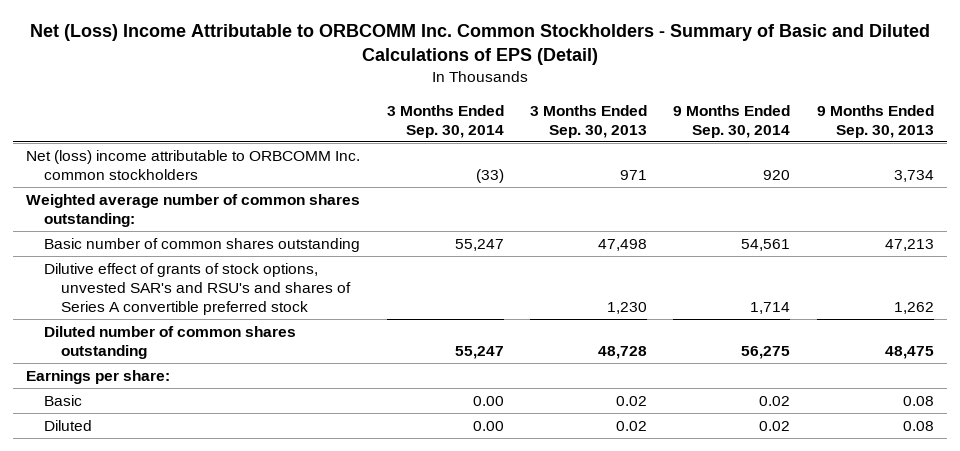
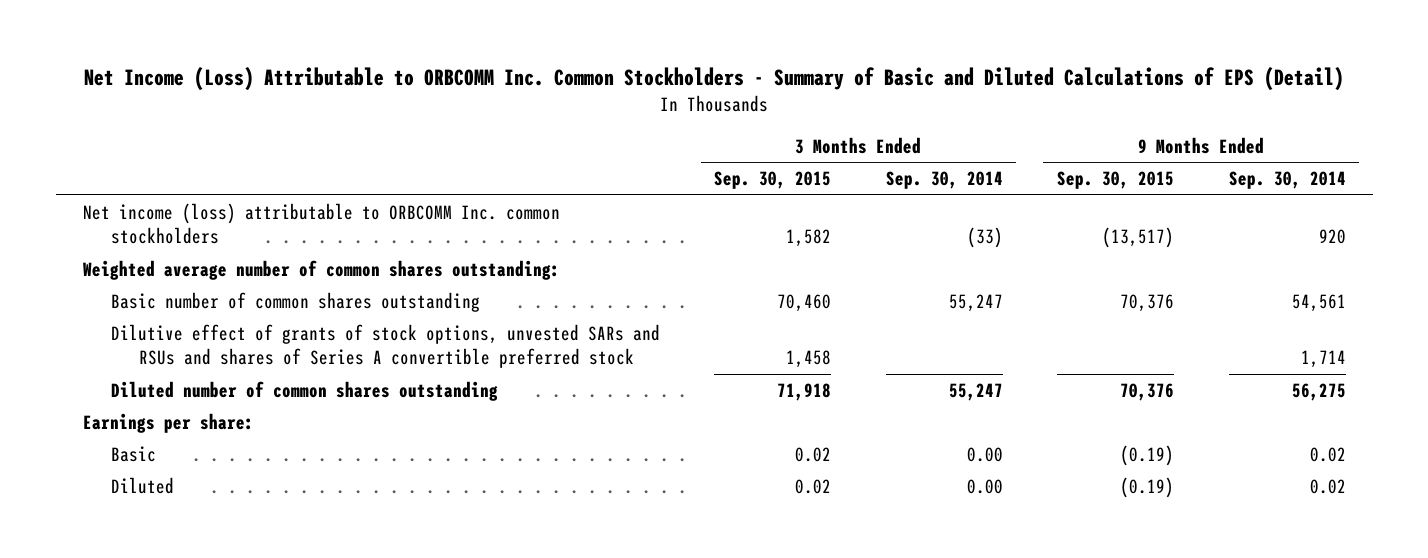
[30,24,931,66] Net (Loss) Income Attributable to ORBCOMM Inc. Common Stockholders - Summary of Basic and Diluted Calculations of EPS (Detail) -> [84,67,1345,92] Net Income (Loss) Attributable to ORBCOMM Inc. Common Stockholders - Summary of Basic and Diluted Calculations of EPS (Detail)
[530,104,648,138] 3 Months Ended Sep. 30, 2013 -> none
[816,104,934,138] 9 Months Ended Sep. 30, 2013 -> none
none -> [714,171,832,190] Sep. 30, 2015
none -> [1057,171,1175,190] Sep. 30, 2015
[26,149,361,180] Net (loss) income attributable to ORBCOMM Inc. common stockholders -> [82,202,560,245] Net income (loss) attributable to ORBCOMM Inc. common stockholders
[43,262,352,315] Dilutive effect of grants of stock options, unvested SAR's and RSU's and shares of Series A convertible preferred stock -> [110,323,660,369] Dilutive effect of grants of stock options, unvested SARs and RSUs and shares of Series A convertible preferred stock

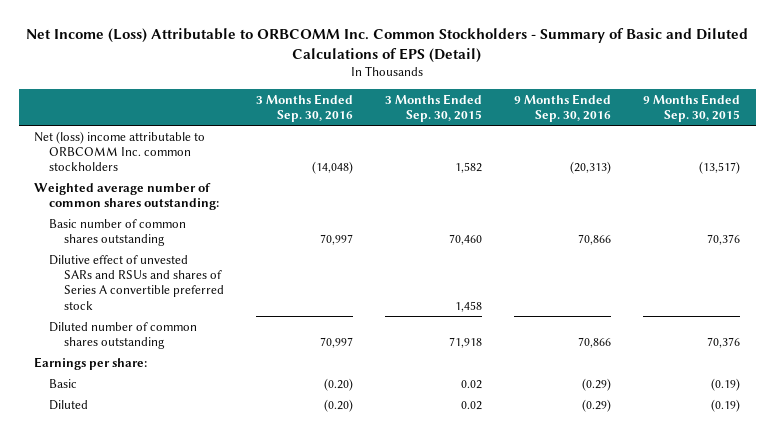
[885,171,1003,190] Sep. 30, 2014 -> none
[1228,171,1346,190] Sep. 30, 2014 -> none
none -> [256,93,354,123] 3 Months Ended Sep. 30, 2016
none -> [513,93,611,123] 9 Months Ended Sep. 30, 2016
[82,202,560,245] Net income (loss) attributable to ORBCOMM Inc. common stockholders -> [34,130,206,172] Net (loss) income attributable to ORBCOMM Inc. common stockholders
[110,323,660,369] Dilutive effect of grants of stock options, unvested SARs and RSUs and shares of Series A convertible preferred stock -> [49,254,225,310] Dilutive effect of unvested SARs and RSUs and shares of Series A convertible preferred stock

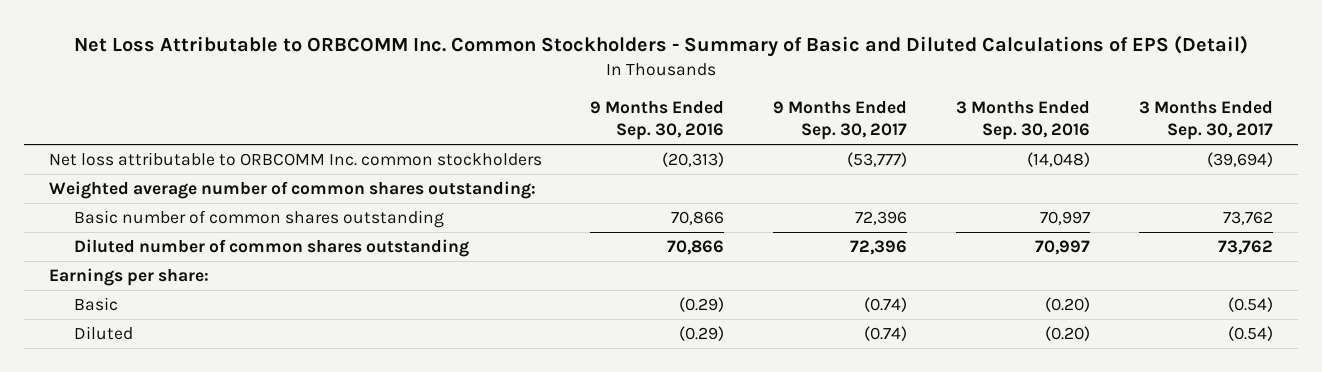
[26,27,749,63] Net Income (Loss) Attributable to ORBCOMM Inc. Common Stockholders - Summary of Basic and Diluted Calculations of EPS (Detail) -> [73,35,1248,58] Net Loss Attributable to ORBCOMM Inc. Common Stockholders - Summary of Basic and Diluted Calculations of EPS (Detail)
[384,93,482,123] 3 Months Ended Sep. 30, 2015 -> none
[642,93,740,123] 9 Months Ended Sep. 30, 2015 -> none
none -> [773,100,908,141] 9 Months Ended Sep. 30, 2017
none -> [1139,100,1274,141] 3 Months Ended Sep. 30, 2017
[34,130,206,172] Net (loss) income attributable to ORBCOMM Inc. common stockholders -> [48,152,542,167] Net loss attributable to ORBCOMM Inc. common stockholders
[49,254,225,310] Dilutive effect of unvested SARs and RSUs and shares of Series A convertible preferred stock -> none

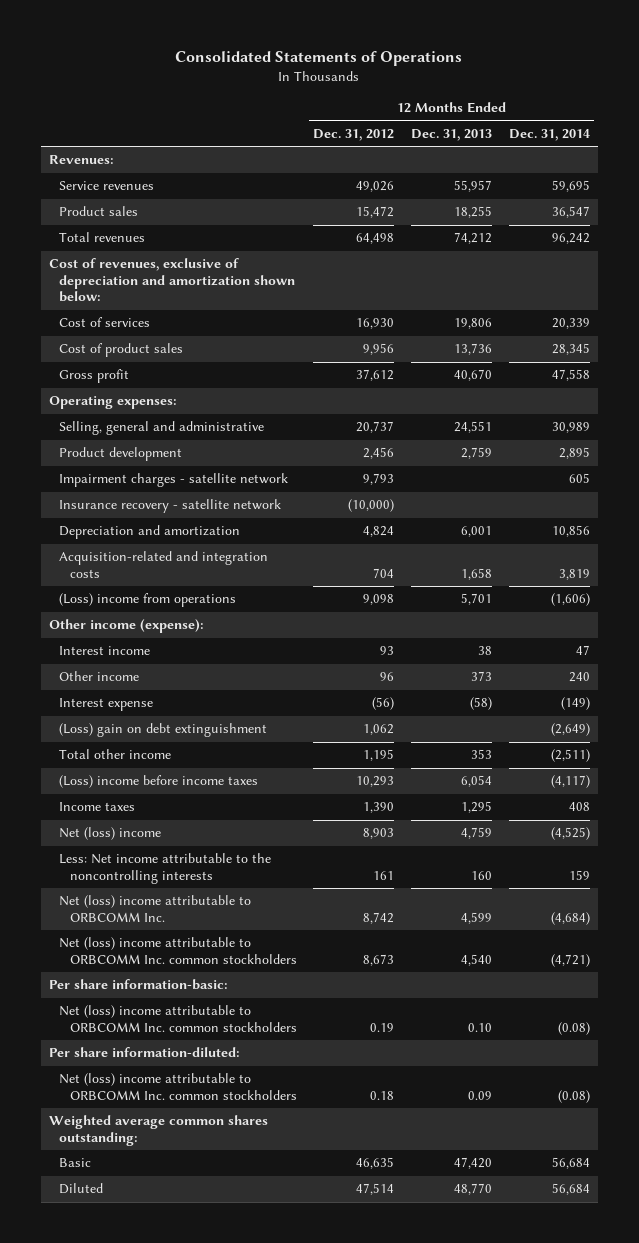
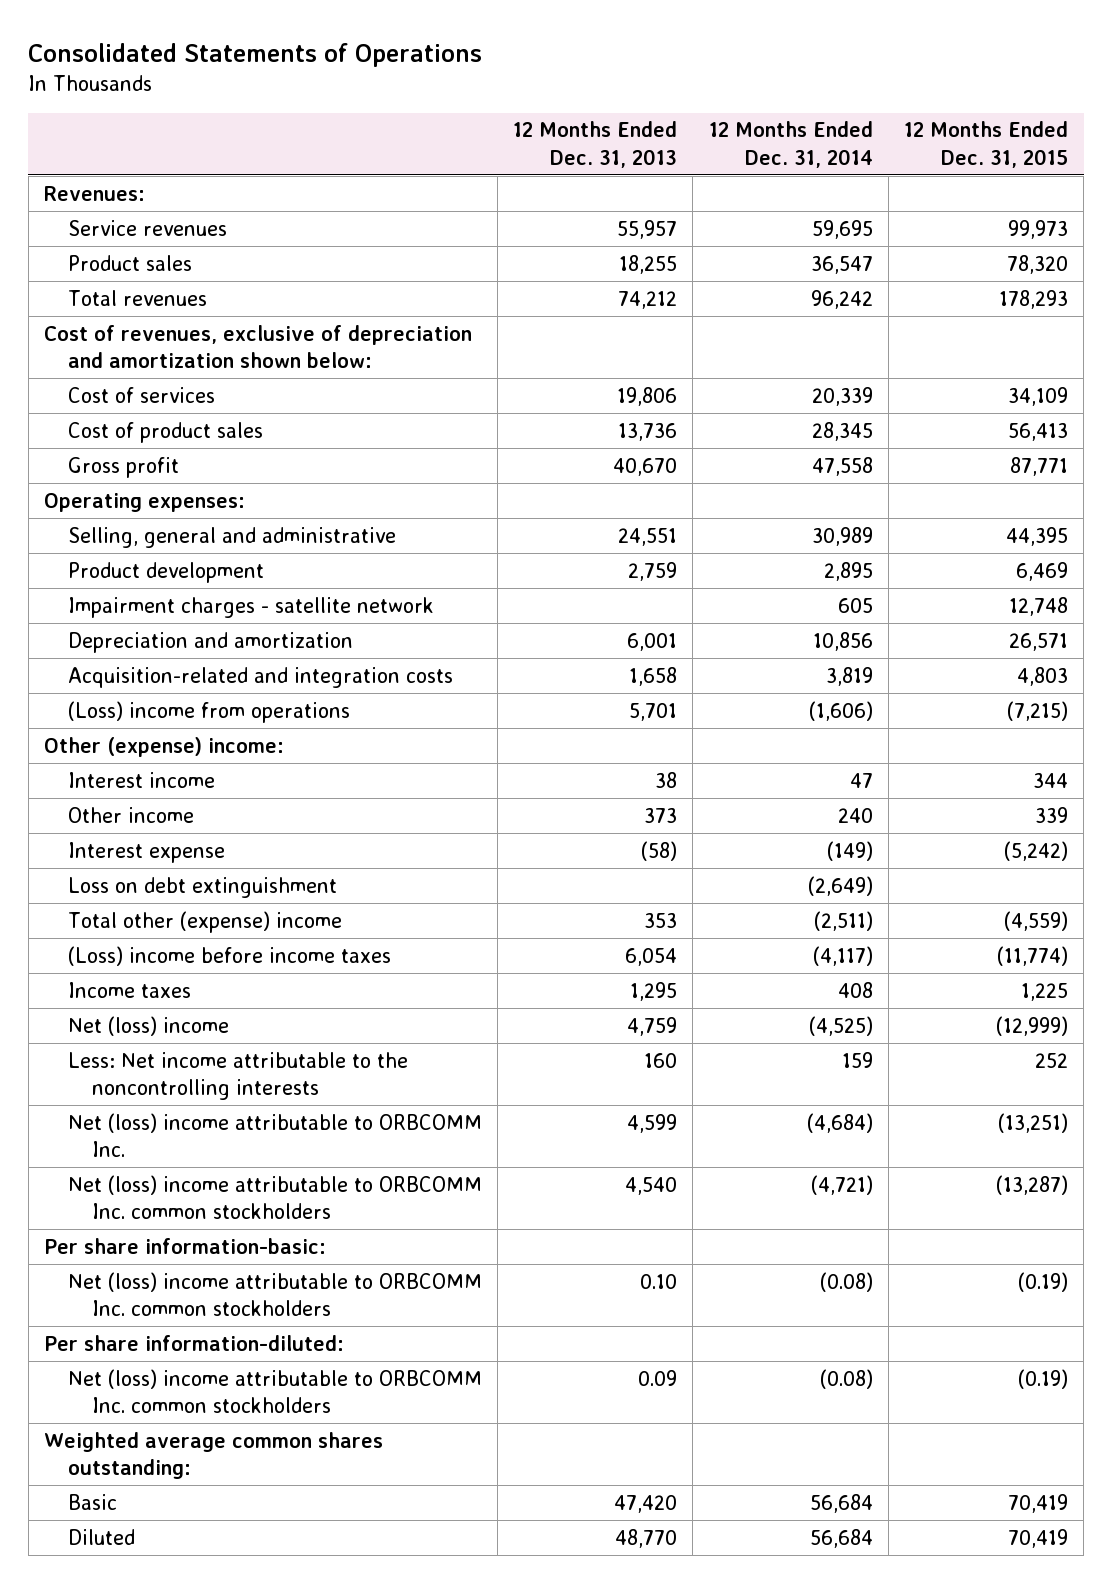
[313,128,395,141] Dec. 31, 2012 -> none
none -> [904,121,1069,168] 12 Months Ended Dec. 31, 2015
[59,499,282,514] Insurance recovery - satellite network -> none
[48,619,204,634] Other income (expense): -> [44,736,285,757] Other (expense) income:
[59,723,268,738] (Loss) gain on debt extinguishment -> [67,876,337,898] Loss on debt extinguishment
[59,749,172,760] Total other income -> [67,910,342,933] Total other (expense) income

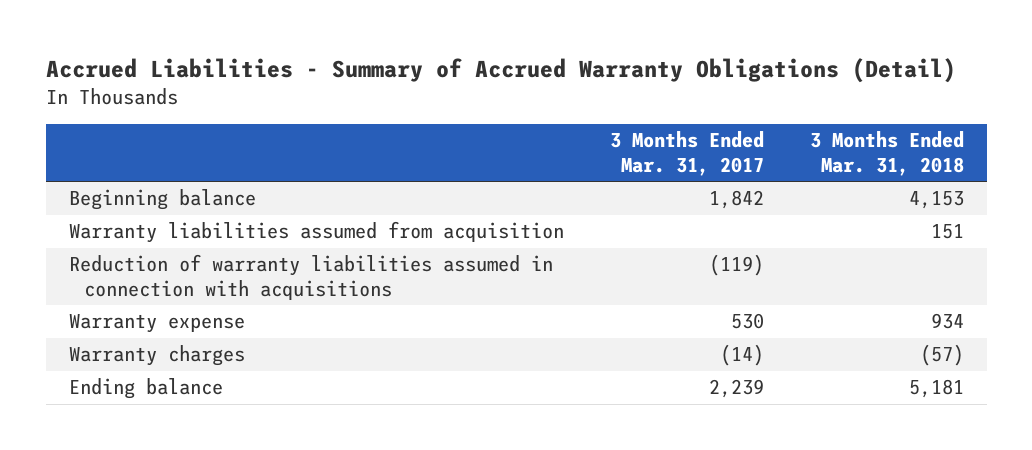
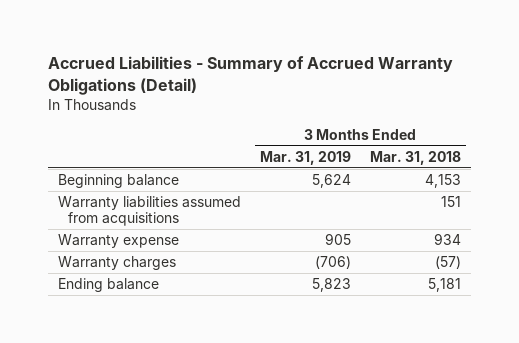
[609,131,764,176] 3 Months Ended Mar. 31, 2017 -> none
none -> [259,150,351,165] Mar. 31, 2019
[68,254,553,300] Reduction of warranty liabilities assumed in connection with acquisitions -> none
[68,221,564,244] Warranty liabilities assumed from acquisition -> [57,196,241,227] Warranty liabilities assumed from acquisitions

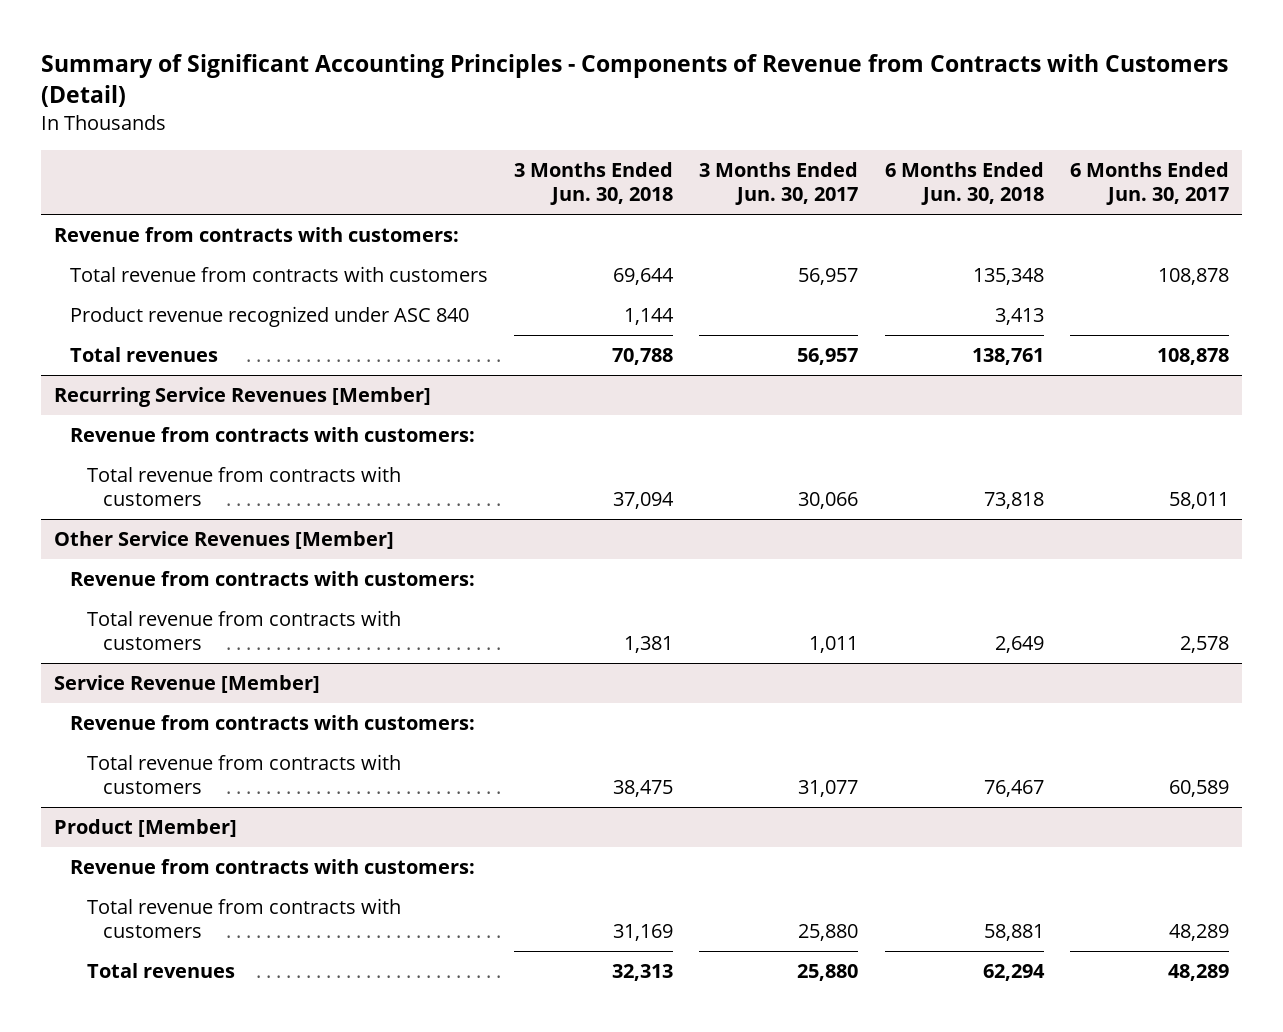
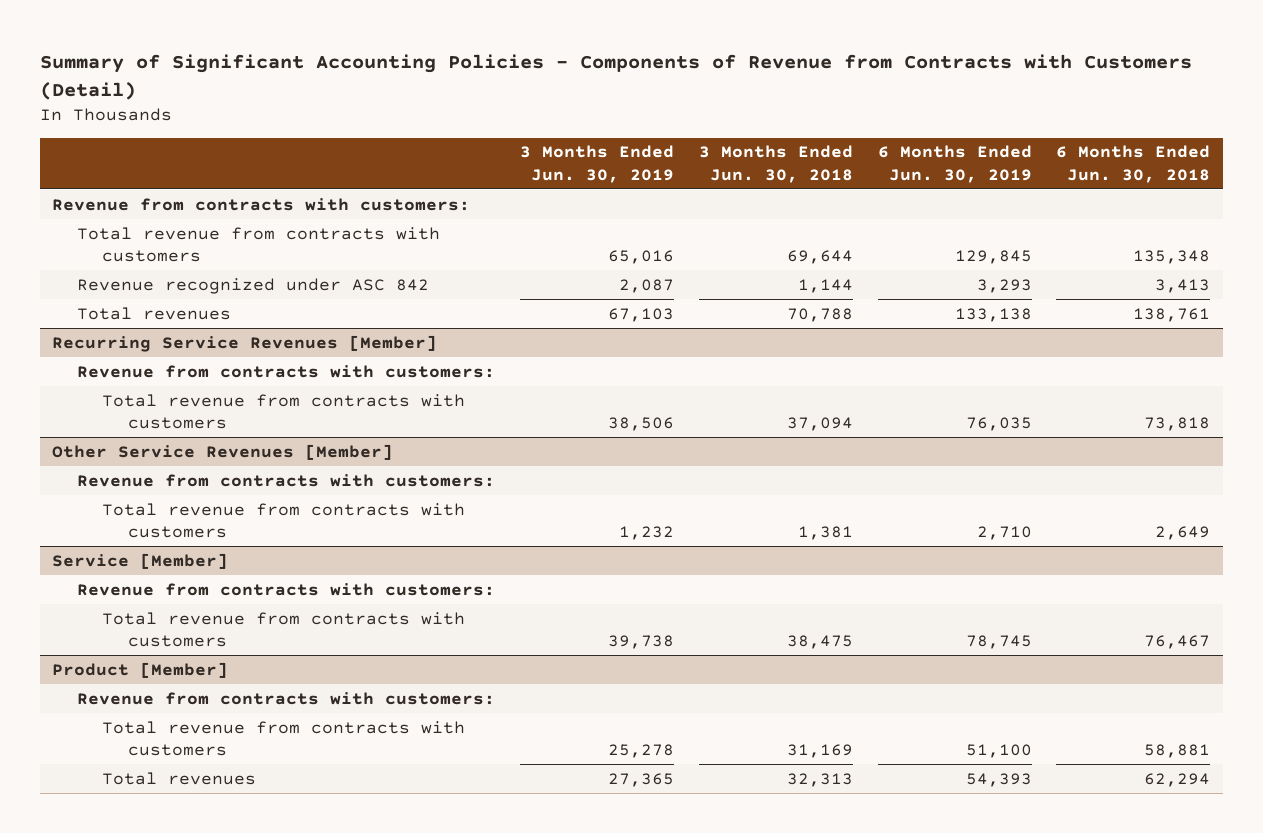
[40,54,1228,108] Summary of Significant Accounting Principles - Components of Revenue from Contracts with Customers (Detail) -> [39,53,1192,100] Summary of Significant Accounting Policies - Components of Revenue from Contracts with Customers (Detail)
[699,162,859,206] 3 Months Ended Jun. 30, 2017 -> none
[1069,162,1229,206] 6 Months Ended Jun. 30, 2017 -> none
none -> [520,145,675,183] 3 Months Ended Jun. 30, 2019
none -> [877,145,1032,183] 6 Months Ended Jun. 30, 2019
[70,305,470,327] Product revenue recognized under ASC 840 -> [77,277,430,294] Revenue recognized under ASC 842
[53,674,320,693] Service Revenue [Member] -> [52,552,229,569] Service [Member]

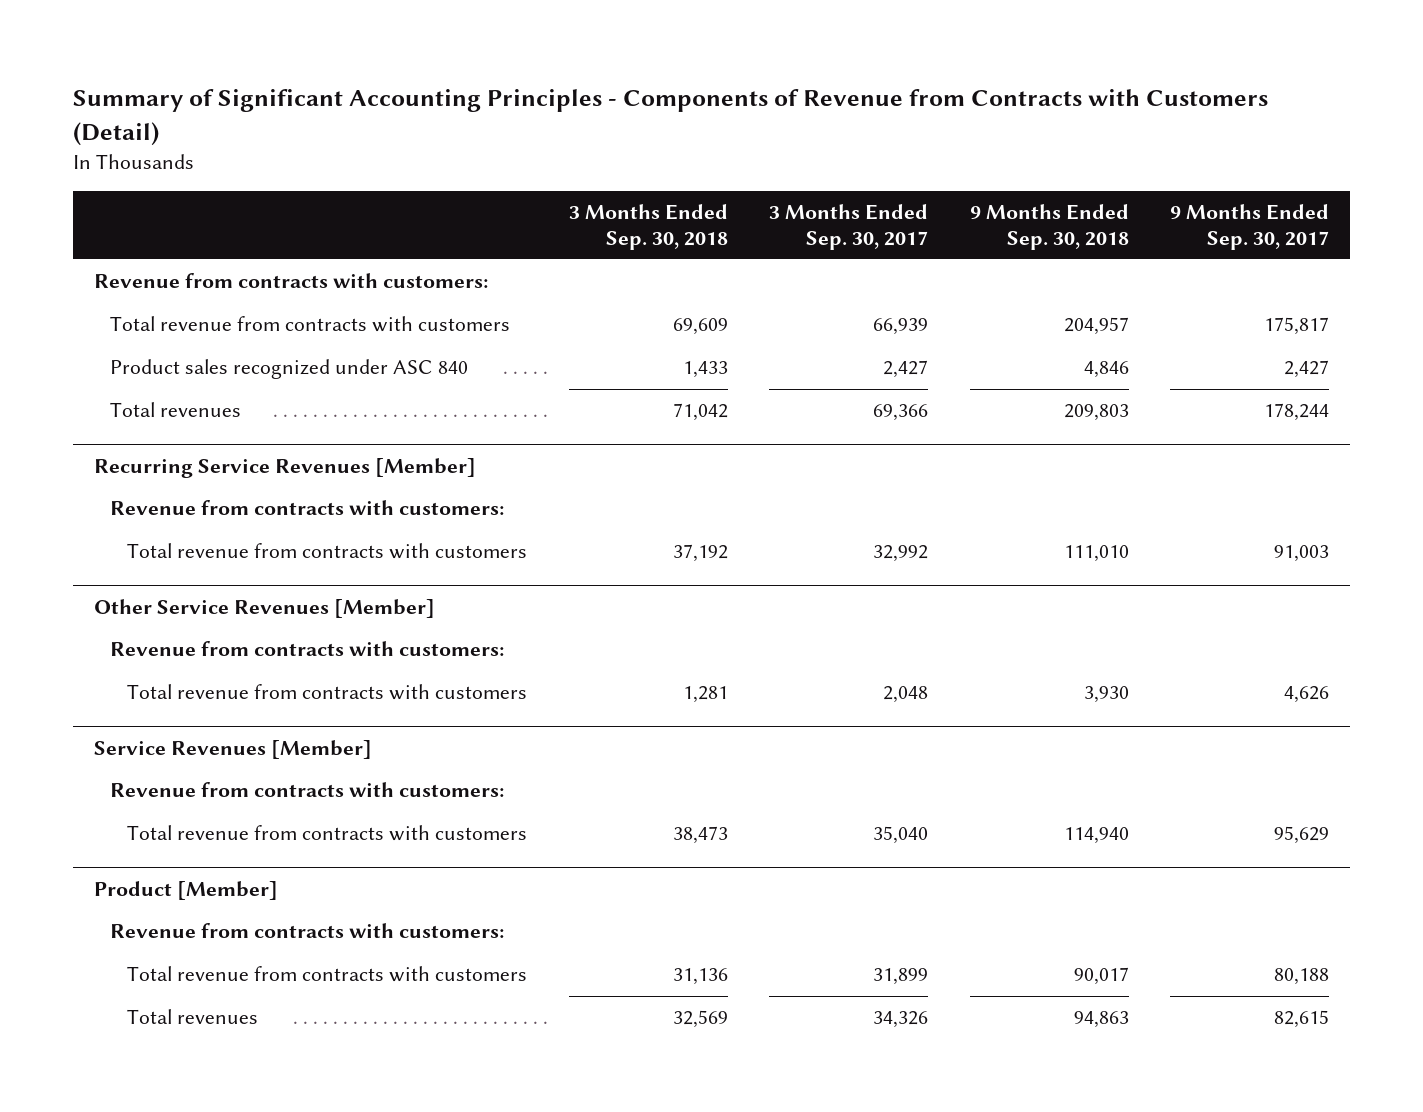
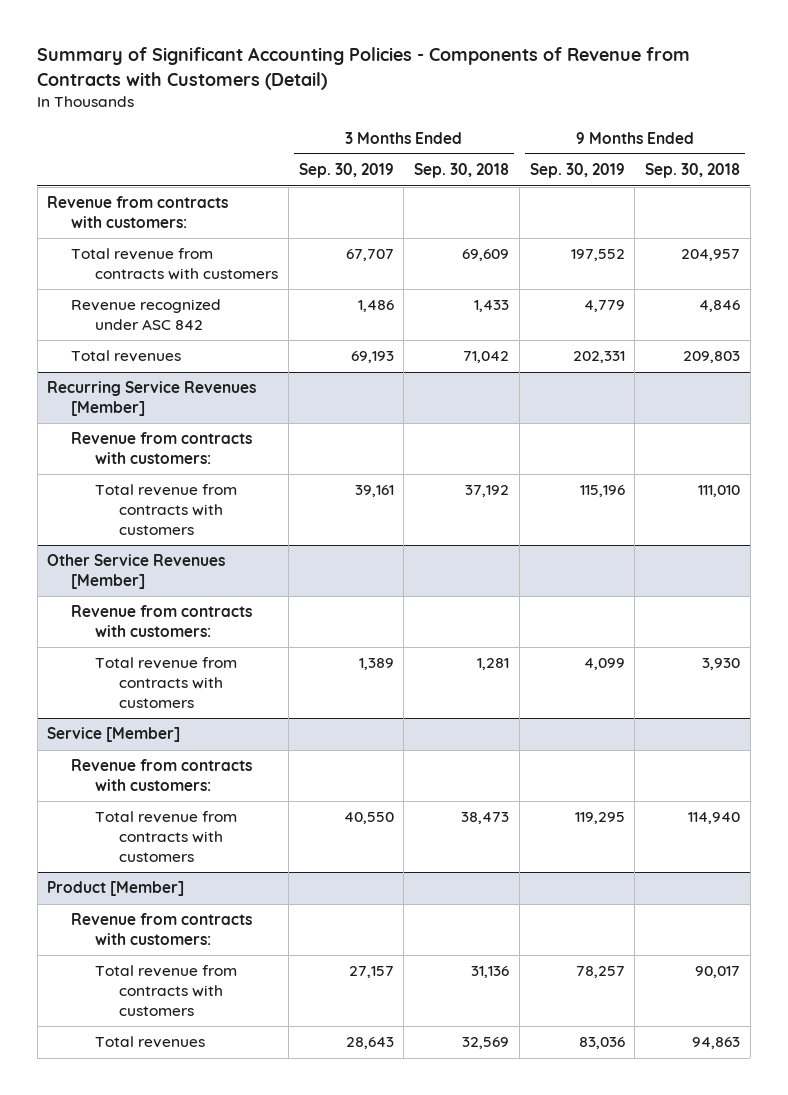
[72,89,1268,147] Summary of Significant Accounting Principles - Components of Revenue from Contracts with Customers (Detail) -> [37,47,691,90] Summary of Significant Accounting Policies - Components of Revenue from Contracts with Customers (Detail)
[769,204,929,250] 3 Months Ended Sep. 30, 2017 -> none
[1170,204,1330,250] 9 Months Ended Sep. 30, 2017 -> none
none -> [298,163,394,179] Sep. 30, 2019
none -> [529,163,625,179] Sep. 30, 2019
[110,359,469,380] Product sales recognized under ASC 840 -> [71,299,222,331] Revenue recognized under ASC 842
[93,740,372,760] Service Revenues [Member] -> [47,727,181,743] Service [Member]

